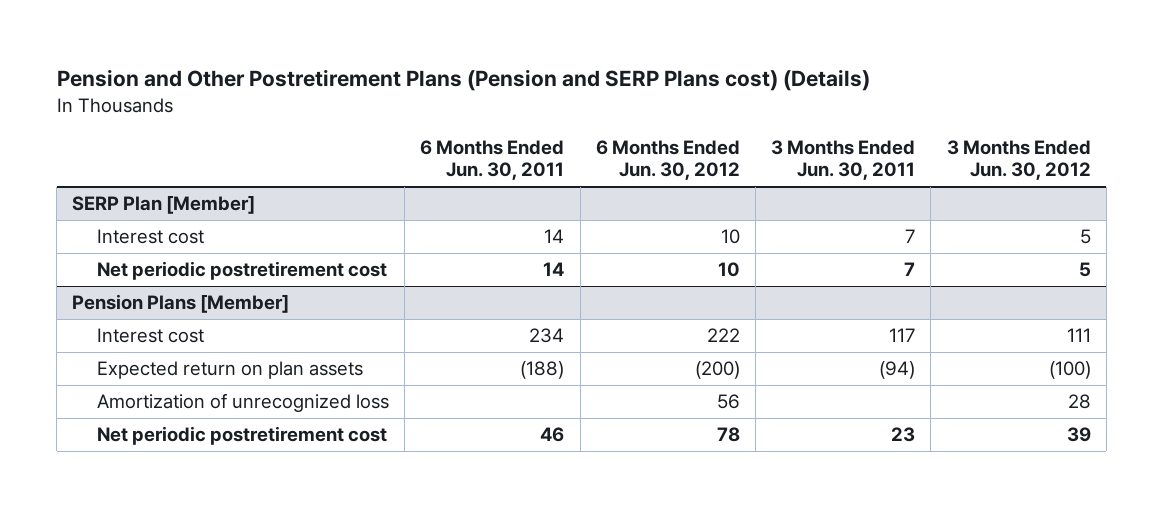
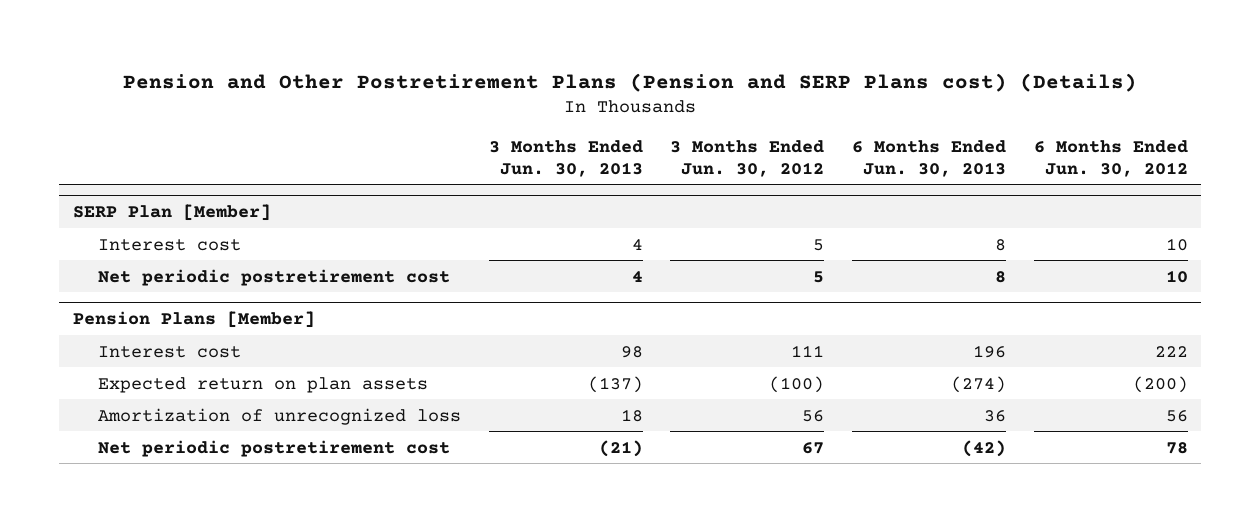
[420,139,565,181] 6 Months Ended Jun. 30, 2011 -> none
[771,139,916,181] 3 Months Ended Jun. 30, 2011 -> none
none -> [488,140,643,177] 3 Months Ended Jun. 30, 2013
none -> [851,140,1006,177] 6 Months Ended Jun. 30, 2013
[1067,394,1091,410] 28 -> [802,409,825,422] 56
[1066,427,1091,443] 39 -> [802,441,825,454] 67

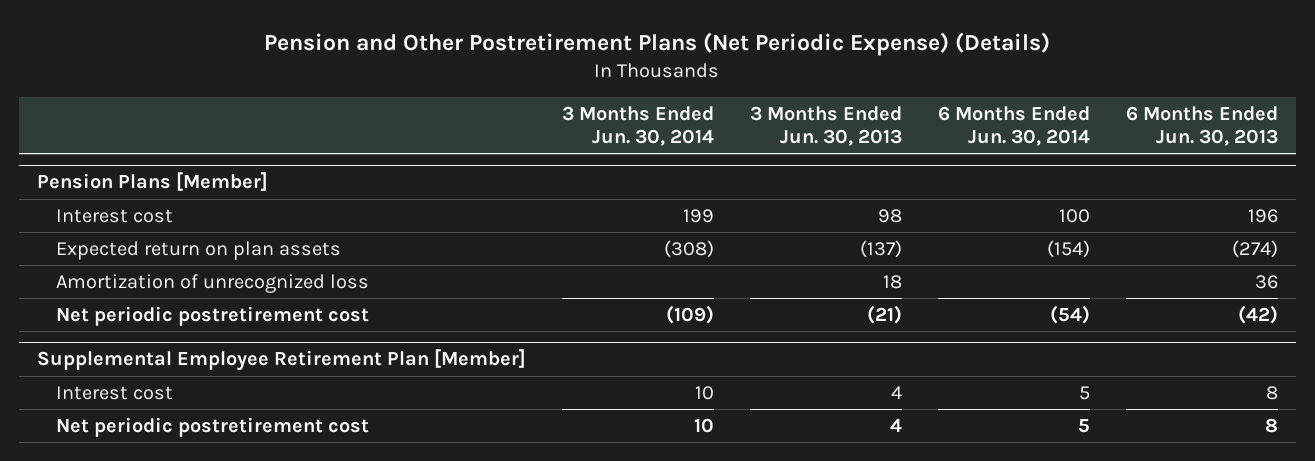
[123,72,1138,92] Pension and Other Postretirement Plans (Pension and SERP Plans cost) (Details) -> [264,31,1051,56] Pension and Other Postretirement Plans (Net Periodic Expense) (Details)
[670,140,825,177] 3 Months Ended Jun. 30, 2012 -> none
[1033,140,1188,177] 6 Months Ended Jun. 30, 2012 -> none
none -> [561,105,714,146] 3 Months Ended Jun. 30, 2014
none -> [938,105,1091,146] 6 Months Ended Jun. 30, 2014
[72,204,271,222] SERP Plan [Member] -> none
[98,238,242,251] Interest cost -> none
[98,268,451,286] Net periodic postretirement cost -> none
none -> [36,349,526,372] Supplemental Employee Retirement Plan [Member]
none -> [56,385,174,400] Interest cost
none -> [56,416,370,437] Net periodic postretirement cost

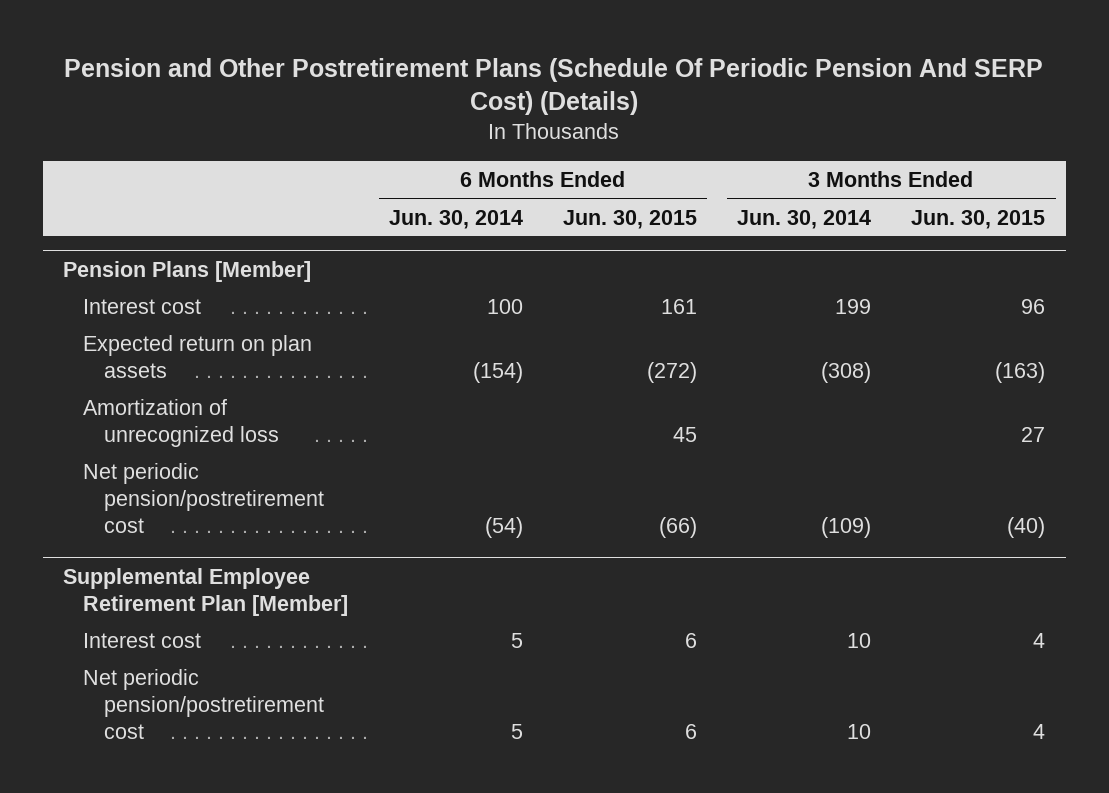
[264,31,1051,56] Pension and Other Postretirement Plans (Net Periodic Expense) (Details) -> [64,57,1044,116] Pension and Other Postretirement Plans (Schedule Of Periodic Pension And SERP Cost) (Details)
[749,105,902,146] 3 Months Ended Jun. 30, 2013 -> none
[1126,105,1279,146] 6 Months Ended Jun. 30, 2013 -> none
none -> [562,209,697,229] Jun. 30, 2015
none -> [911,209,1046,229] Jun. 30, 2015
[56,305,370,326] Net periodic postretirement cost -> [83,463,324,533] Net periodic pension/postretirement cost
[56,416,370,437] Net periodic postretirement cost -> [83,669,324,739] Net periodic pension/postretirement cost

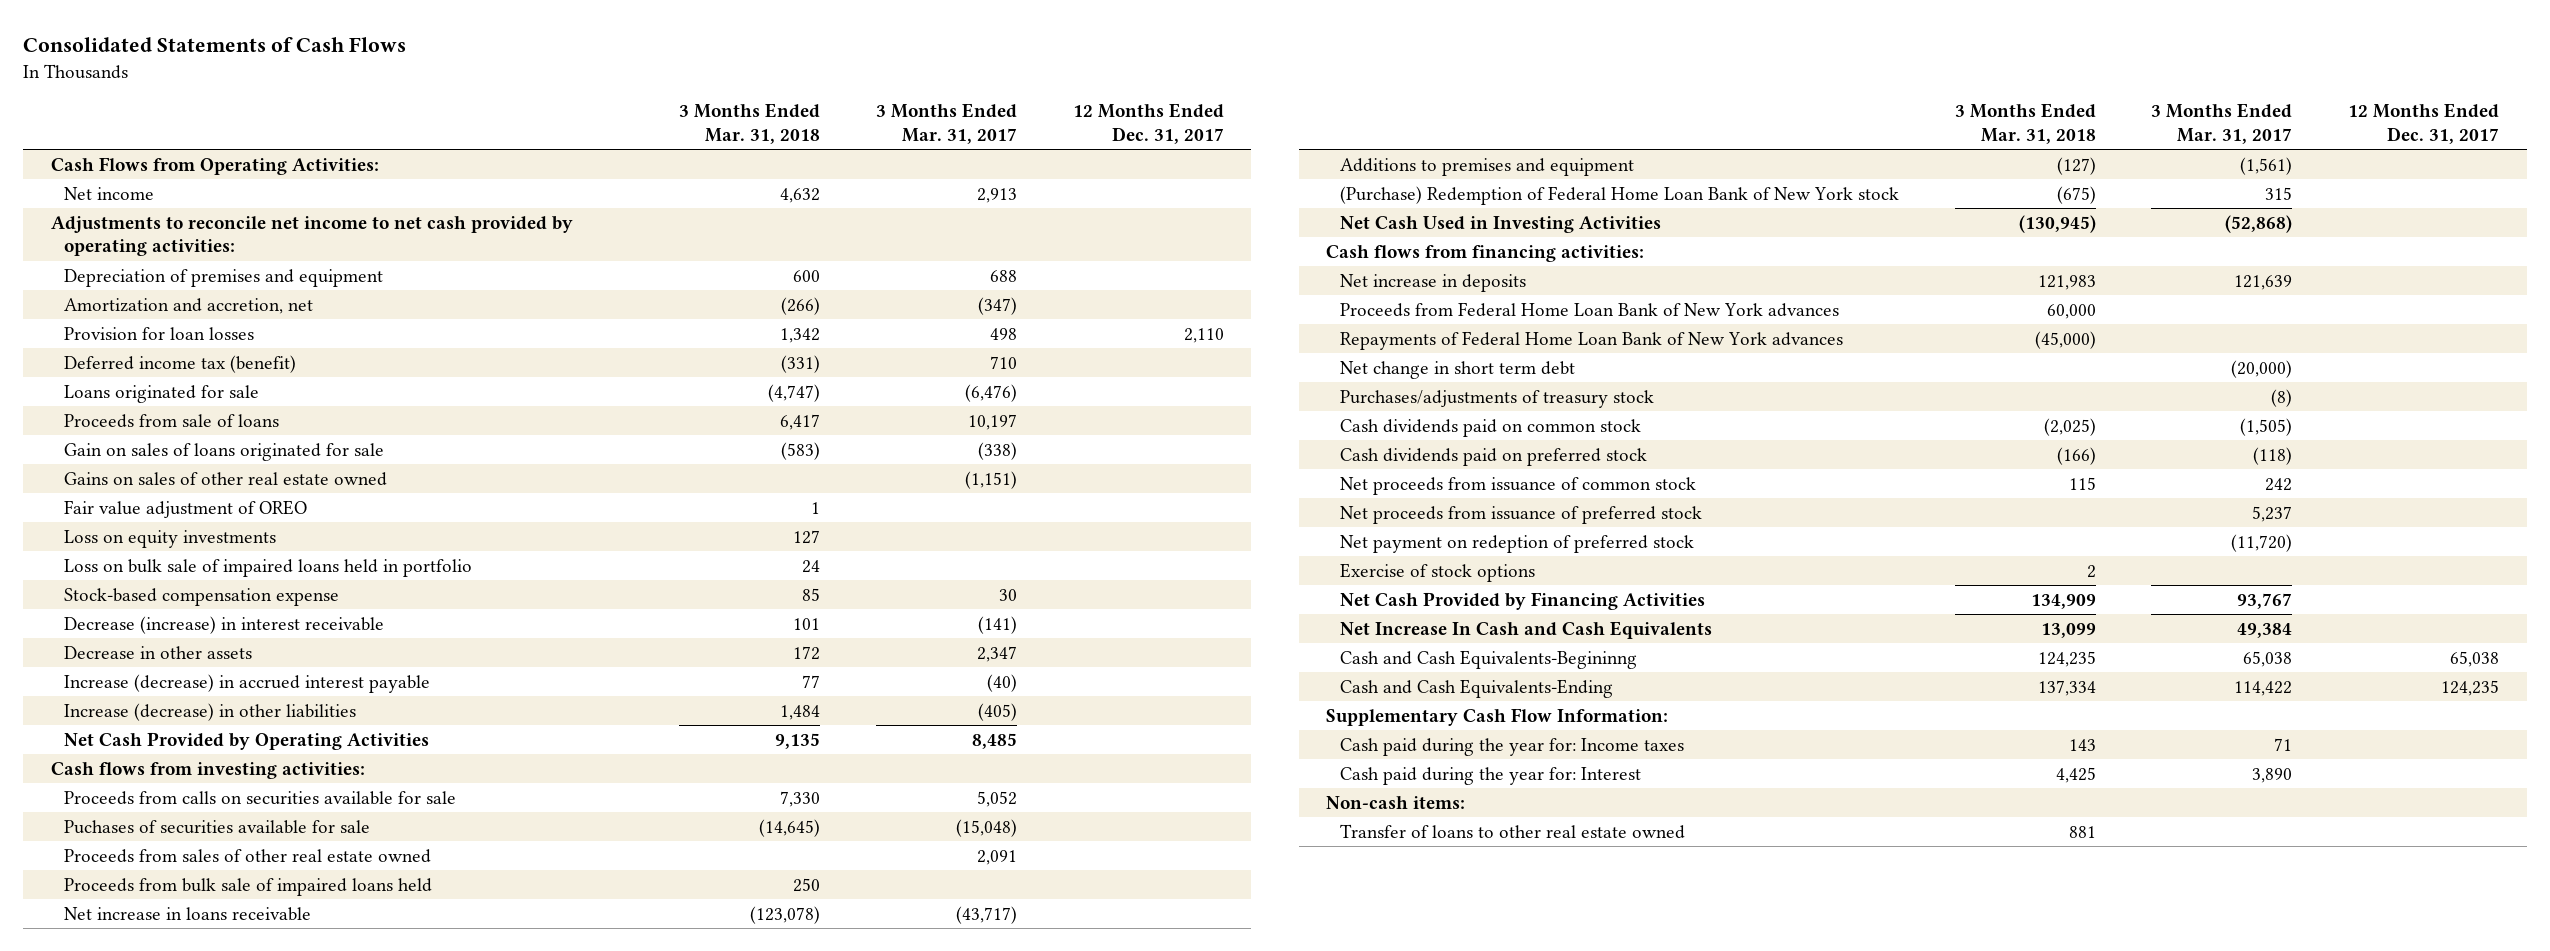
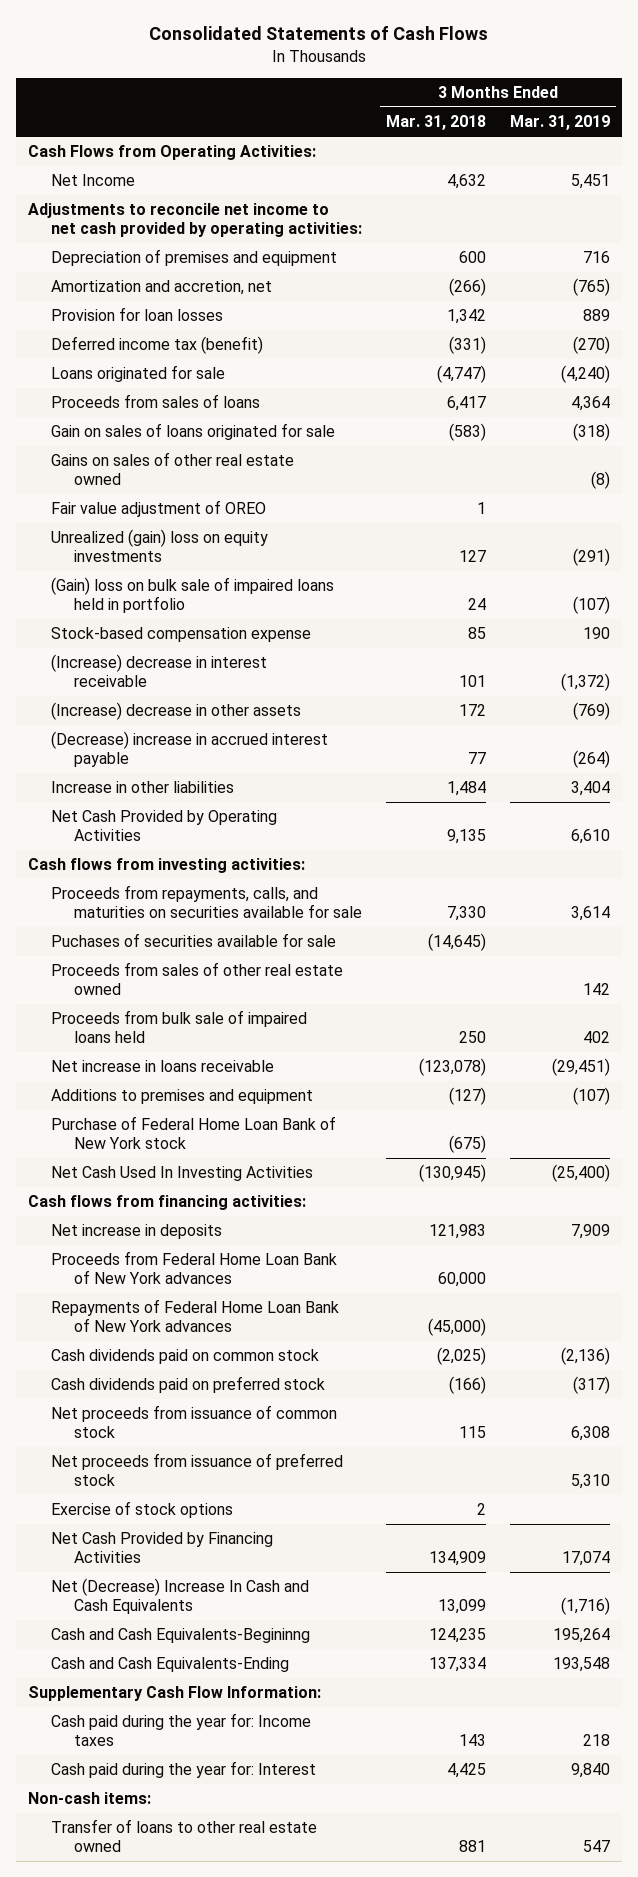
[875,103,1017,144] 3 Months Ended Mar. 31, 2017 -> none
[1072,103,1224,144] 12 Months Ended Dec. 31, 2017 -> none
none -> [509,115,610,131] Mar. 31, 2019
[64,186,155,200] Net income -> [50,174,135,187] Net Income
[64,413,280,428] Proceeds from sale of loans -> [50,394,260,409] Proceeds from sales of loans
[64,529,277,548] Loss on equity investments -> [50,529,268,562] Unrealized (gain) loss on equity investments
[64,558,473,577] Loss on bulk sale of impaired loans held in portfolio -> [50,577,334,613] (Gain) loss on bulk sale of impaired loans held in portfolio
[64,615,385,634] Decrease (increase) in interest receivable -> [50,654,267,687] (Increase) decrease in interest receivable
[64,645,253,659] Decrease in other assets -> [50,702,301,721] (Increase) decrease in other assets
[64,673,431,693] Increase (decrease) in accrued interest payable -> [50,731,328,767] (Decrease) increase in accrued interest payable
[64,702,357,721] Increase (decrease) in other liabilities -> [50,781,234,794] Increase in other liabilities
[64,790,457,805] Proceeds from calls on securities available for sale -> [50,885,362,918] Proceeds from repayments, calls, and maturities on securities available for sale
[1340,185,1900,205] (Purchase) Redemption of Federal Home Loan Bank of New York stock -> [50,1116,336,1149] Purchase of Federal Home Loan Bank of New York stock
[1340,215,1662,233] Net Cash Used in Investing Activities -> [50,1166,313,1182] Net Cash Used In Investing Activities
[1340,360,1576,379] Net change in short term debt -> none
[1340,389,1655,408] Purchases/adjustments of treasury stock -> none
[1340,534,1695,553] Net payment on redeption of preferred stock -> none
[1340,620,1713,639] Net Increase In Cash and Cash Equivalents -> [50,1578,309,1614] Net (Decrease) Increase In Cash and Cash Equivalents

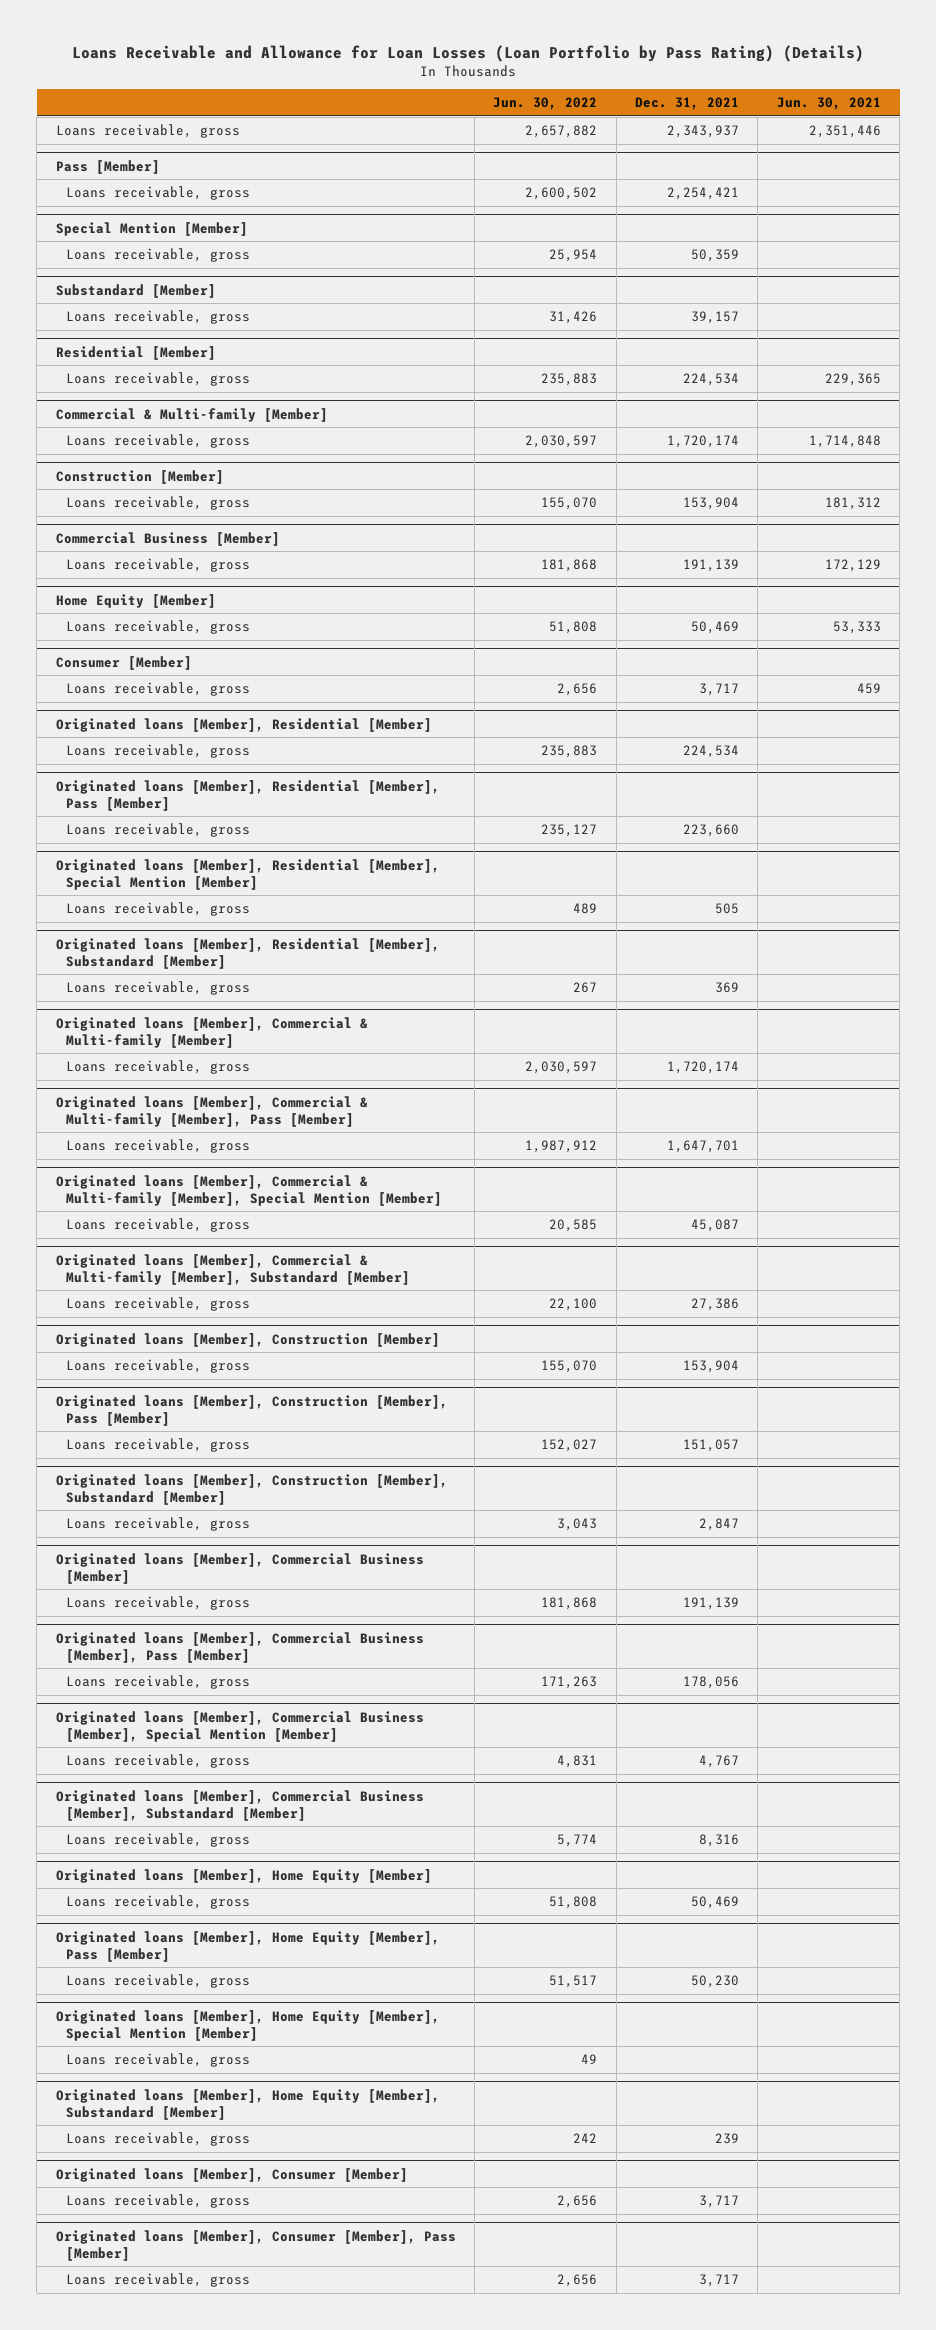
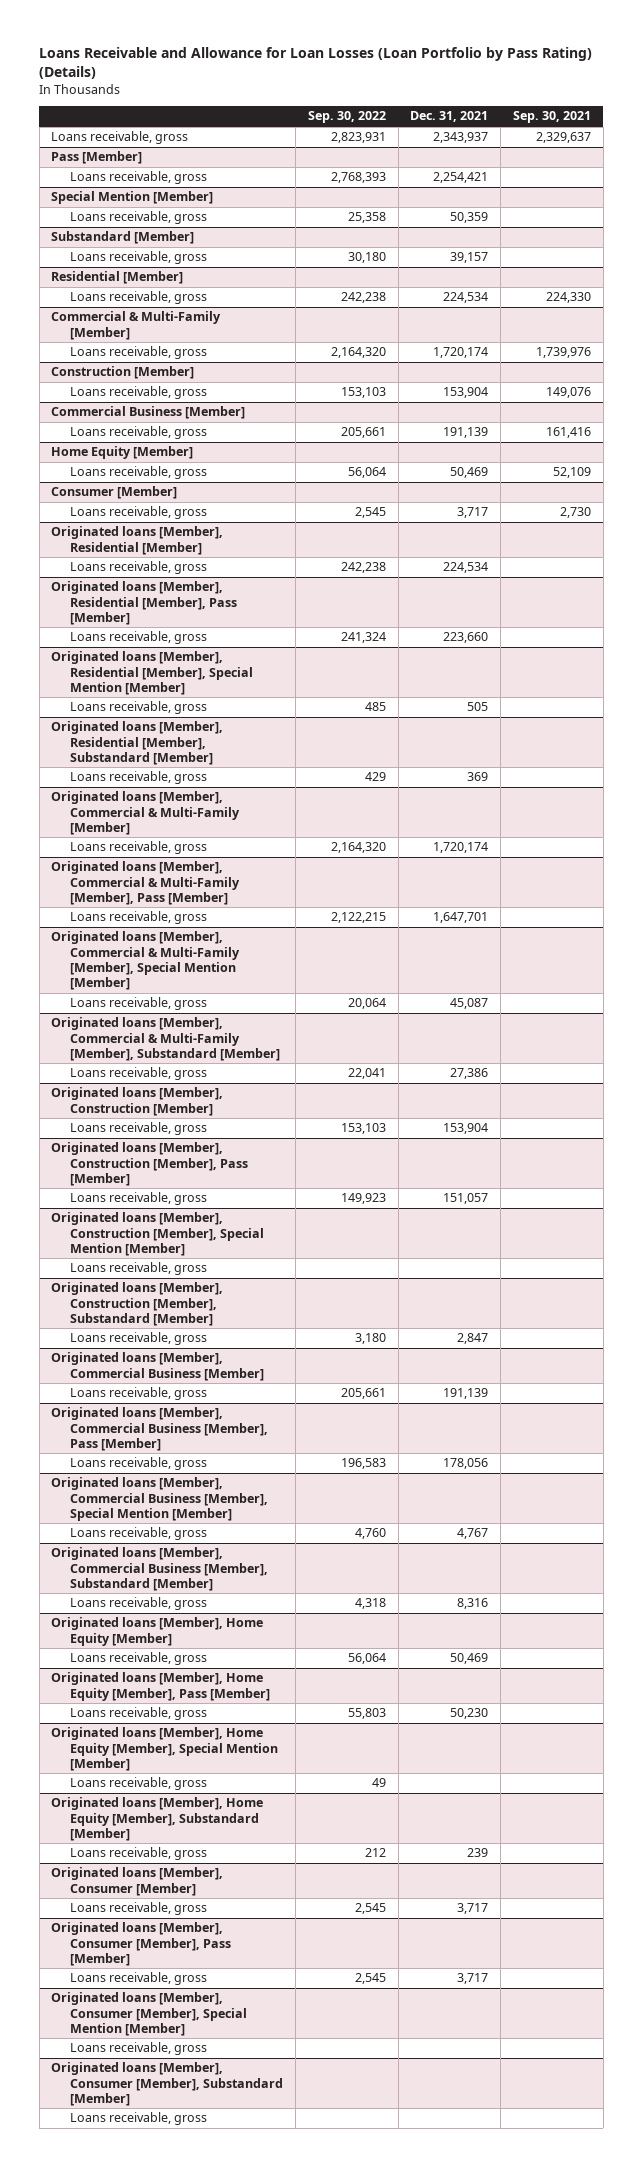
[493,97,598,111] Jun. 30, 2022 -> none
[776,97,881,111] Jun. 30, 2021 -> none
none -> [307,111,386,124] Sep. 30, 2022
none -> [512,111,591,124] Sep. 30, 2021
[55,407,328,422] Commercial & Multi-family [Member] -> [51,311,222,340] Commercial & Multi-Family [Member]
[55,1016,368,1048] Originated loans [Member], Commercial & Multi-family [Member] -> [51,791,241,835] Originated loans [Member], Commercial & Multi-Family [Member]
[55,1095,368,1127] Originated loans [Member], Commercial & Multi-family [Member], Pass [Member] -> [51,861,241,905] Originated loans [Member], Commercial & Multi-Family [Member], Pass [Member]
[55,1174,442,1206] Originated loans [Member], Commercial & Multi-family [Member], Special Mention [Member] -> [51,931,241,990] Originated loans [Member], Commercial & Multi-Family [Member], Special Mention [Member]
[55,1253,410,1285] Originated loans [Member], Commercial & Multi-family [Member], Substandard [Member] -> [51,1017,281,1061] Originated loans [Member], Commercial & Multi-Family [Member], Substandard [Member]
none -> [51,1212,265,1256] Originated loans [Member], Construction [Member], Special Mention [Member]
none -> [70,1262,208,1276] Loans receivable, gross
none -> [51,1992,248,2036] Originated loans [Member], Consumer [Member], Special Mention [Member]
none -> [70,2042,208,2056] Loans receivable, gross
none -> [51,2062,284,2106] Originated loans [Member], Consumer [Member], Substandard [Member]
none -> [70,2112,208,2126] Loans receivable, gross

